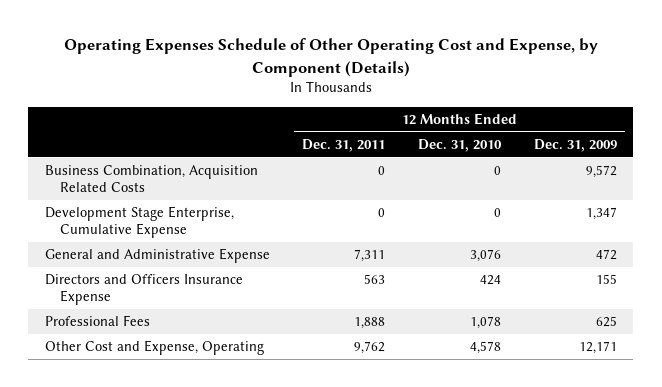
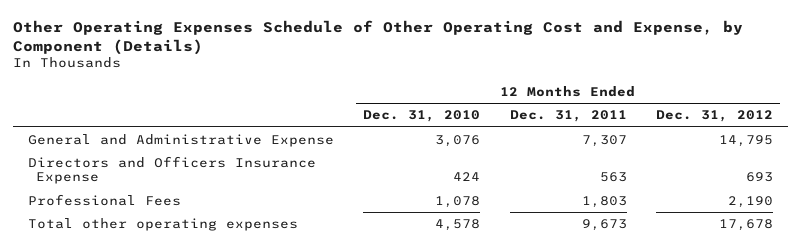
[63,38,598,77] Operating Expenses Schedule of Other Operating Cost and Expense, by Component (Details) -> [12,19,743,55] Other Operating Expenses Schedule of Other Operating Cost and Expense, by Component (Details)
[534,138,618,152] Dec. 31, 2009 -> none
none -> [656,110,774,123] Dec. 31, 2012
[44,165,258,192] Business Combination, Acquisition Related Costs -> none
[44,206,234,238] Development Stage Enterprise, Cumulative Expense -> none
[354,249,386,263] 7,311 -> [581,134,627,147] 7,307
[354,317,386,330] 1,888 -> [581,195,627,208] 1,803
[44,340,264,356] Other Cost and Expense, Operating -> [27,217,298,231] Total other operating expenses
[354,341,386,355] 9,762 -> [581,218,627,231] 9,673

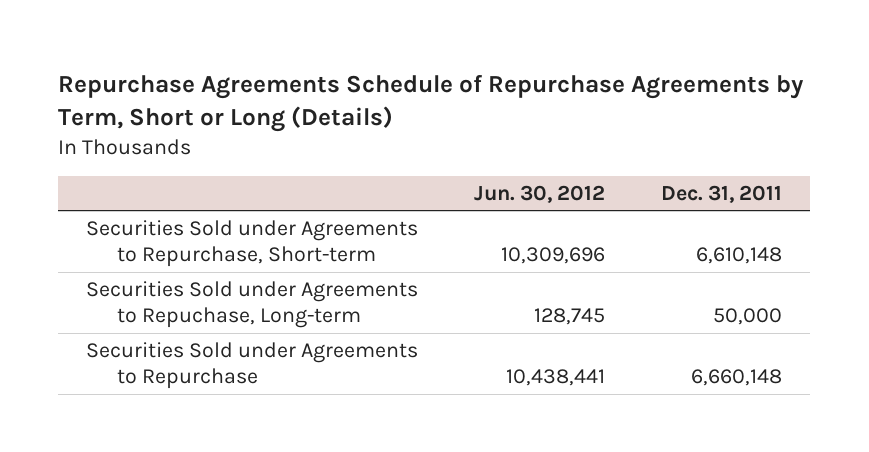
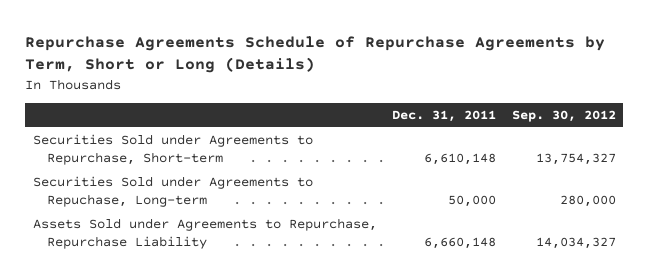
[474,184,606,203] Jun. 30, 2012 -> none
none -> [511,110,616,123] Sep. 30, 2012
[86,342,419,390] Securities Sold under Agreements to Repurchase -> [32,218,377,250] Assets Sold under Agreements to Repurchase, Repurchase Liability

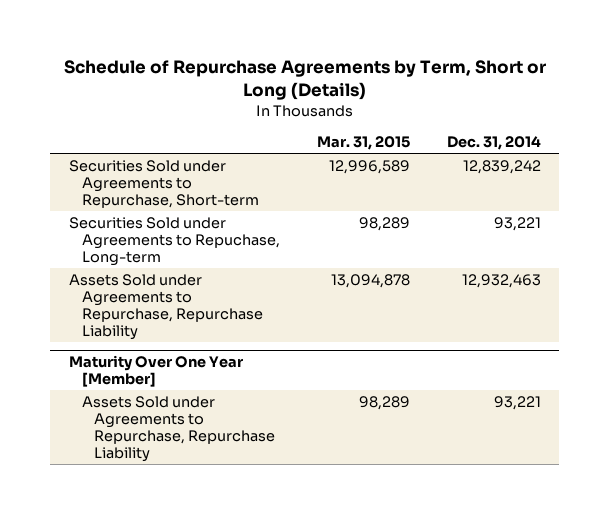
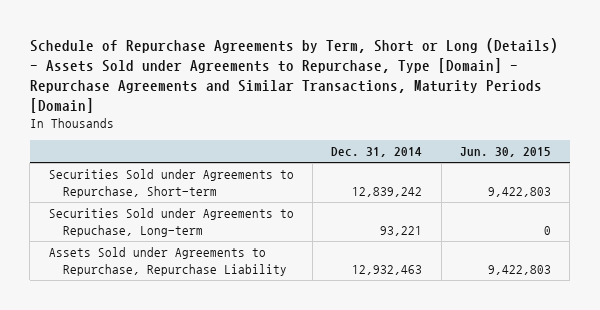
[63,60,546,100] Schedule of Repurchase Agreements by Term, Short or Long (Details) -> [29,37,558,113] Schedule of Repurchase Agreements by Term, Short or Long (Details) - Assets Sold under Agreements to Repurchase, Type [Domain] - Repurchase Agreements and Similar Transactions, Maturity Periods [Domain]
[316,136,410,151] Mar. 31, 2015 -> none
none -> [459,147,551,158] Jun. 30, 2015
[68,355,243,388] Maturity Over One Year [Member] -> none
[81,395,276,462] Assets Sold under Agreements to Repurchase, Repurchase Liability -> none

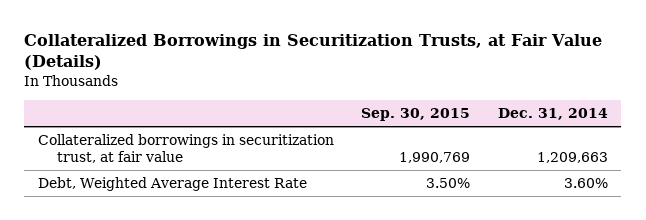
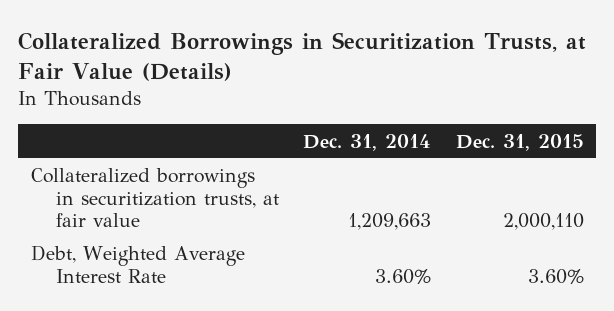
[361,108,471,122] Sep. 30, 2015 -> none
none -> [455,133,584,151] Dec. 31, 2015
[38,134,335,164] Collateralized borrowings in securitization trust, at fair value -> [30,168,280,227] Collateralized borrowings in securitization trusts, at fair value

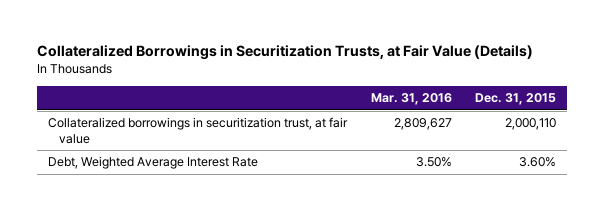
[303,133,432,151] Dec. 31, 2014 -> none
none -> [370,93,452,106] Mar. 31, 2016
[30,168,280,227] Collateralized borrowings in securitization trusts, at fair value -> [48,117,349,144] Collateralized borrowings in securitization trust, at fair value

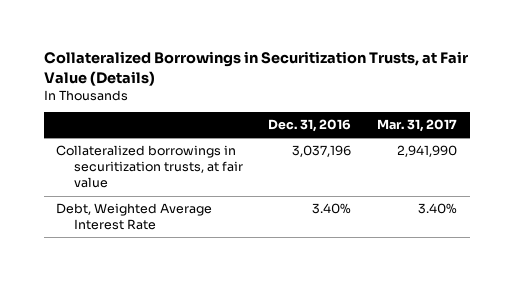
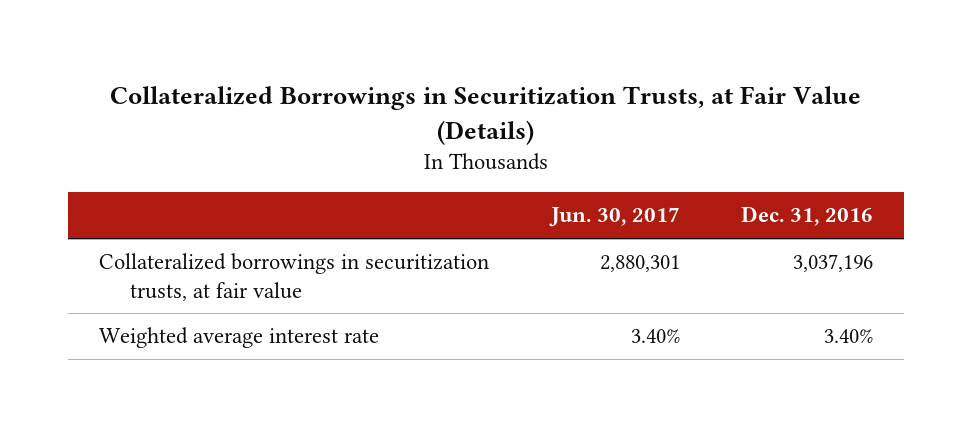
[377,119,458,133] Mar. 31, 2017 -> none
none -> [548,207,680,228] Jun. 30, 2017
[56,203,213,231] Debt, Weighted Average Interest Rate -> [99,327,380,349] Weighted average interest rate

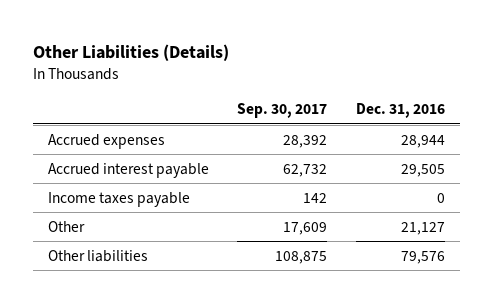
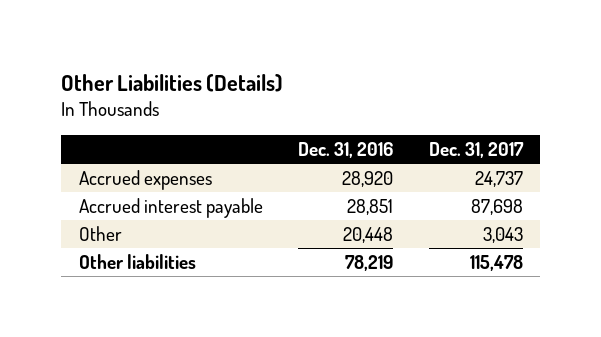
[237,103,328,119] Sep. 30, 2017 -> none
none -> [428,142,524,159] Dec. 31, 2017
[47,191,190,207] Income taxes payable -> none
[401,134,446,148] 28,944 -> [342,171,394,188] 28,920
[401,163,446,177] 29,505 -> [347,199,394,216] 28,851
[401,221,446,235] 21,127 -> [343,227,394,244] 20,448
[401,250,446,264] 79,576 -> [345,255,394,272] 78,219

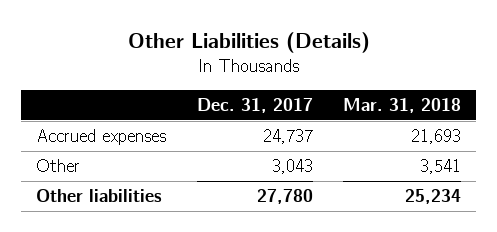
[298,142,394,159] Dec. 31, 2016 -> none
none -> [342,97,461,113] Mar. 31, 2018
[78,198,263,219] Accrued interest payable -> none
[469,255,523,272] 115,478 -> [256,188,313,204] 27,780

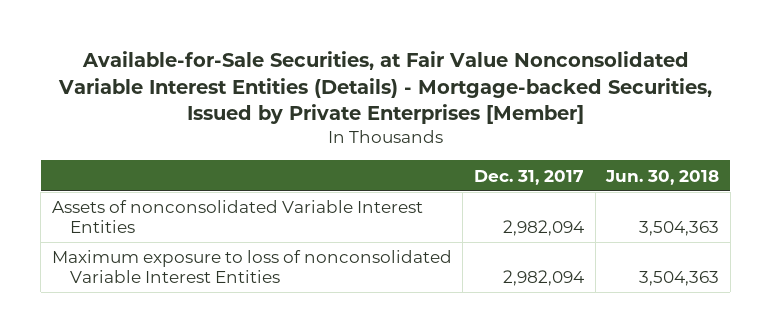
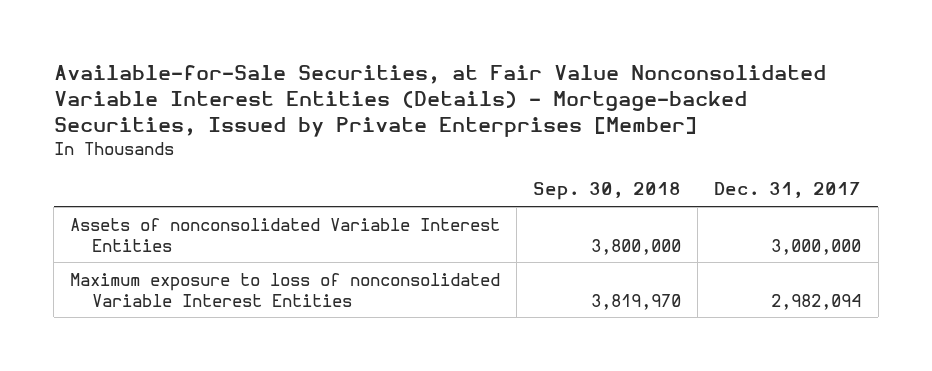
[605,169,720,185] Jun. 30, 2018 -> none
none -> [533,182,682,201] Sep. 30, 2018
[503,219,585,236] 2,982,094 -> [771,238,862,255] 3,000,000

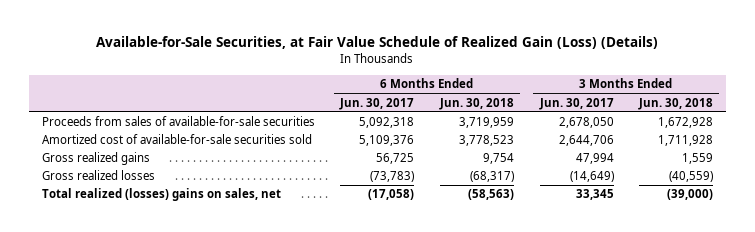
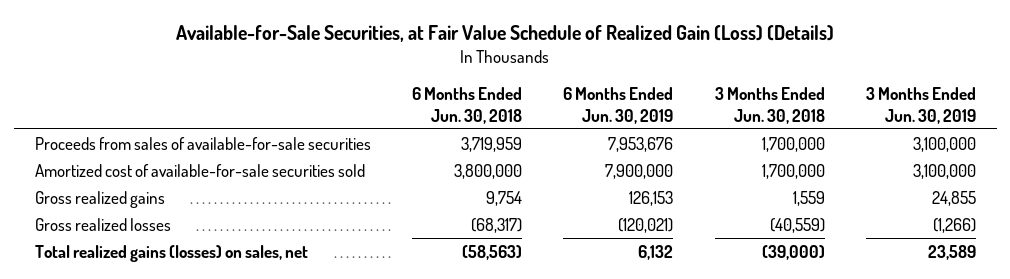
[339,97,415,110] Jun. 30, 2017 -> none
[538,97,614,110] Jun. 30, 2017 -> none
none -> [563,86,674,124] 6 Months Ended Jun. 30, 2019
none -> [865,86,976,124] 3 Months Ended Jun. 30, 2019
[658,117,714,129] 1,672,928 -> [761,136,825,152] 1,700,000
[458,135,514,147] 3,778,523 -> [453,163,522,179] 3,800,000
[658,135,714,147] 1,711,928 -> [761,163,825,179] 1,700,000
[41,188,281,202] Total realized (losses) gains on sales, net -> [34,244,308,262] Total realized gains (losses) on sales, net

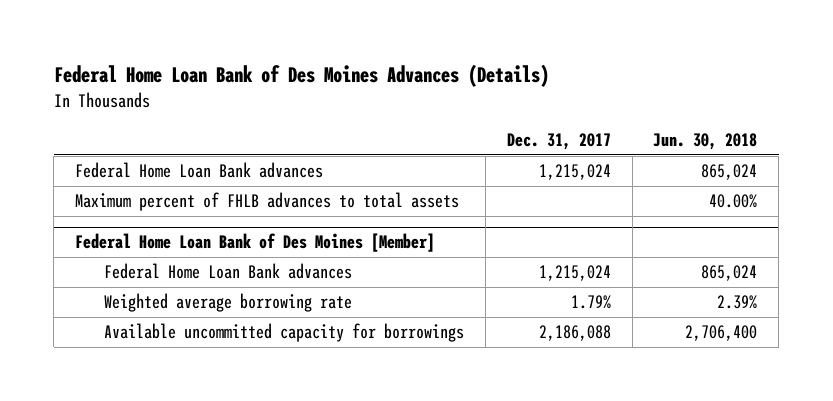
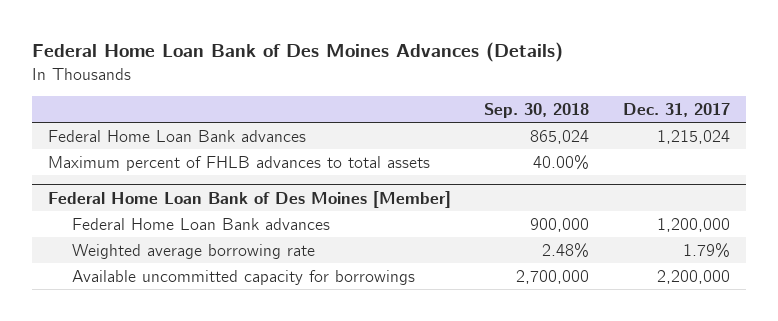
[653,133,758,151] Jun. 30, 2018 -> none
none -> [484,103,590,119] Sep. 30, 2018
[538,265,611,282] 1,215,024 -> [656,217,730,232] 1,200,000
[538,325,611,342] 2,186,088 -> [656,269,730,284] 2,200,000

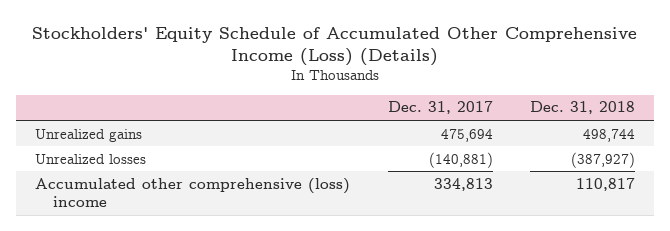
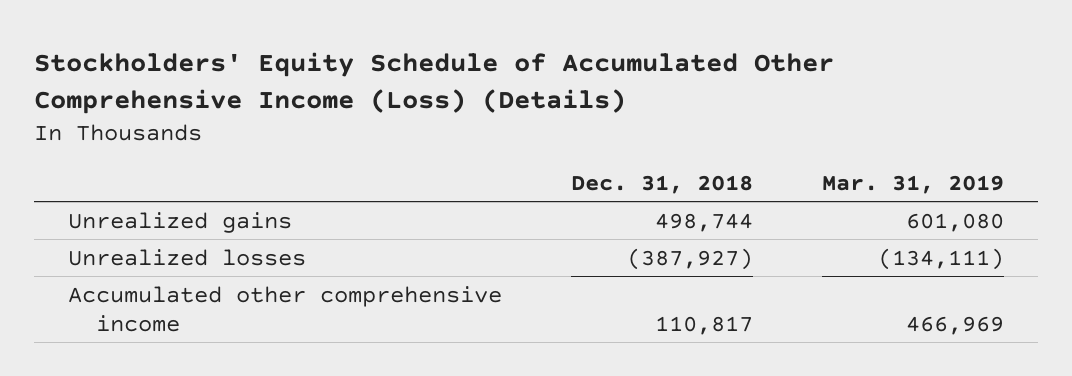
[387,101,493,115] Dec. 31, 2017 -> none
none -> [821,174,1004,194] Mar. 31, 2019
[35,177,351,208] Accumulated other comprehensive (loss) income -> [68,285,503,332] Accumulated other comprehensive income

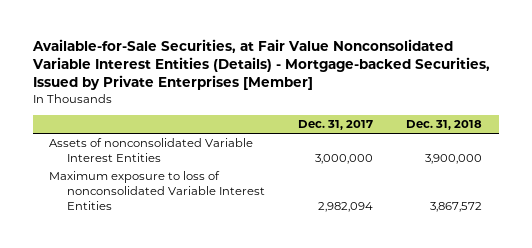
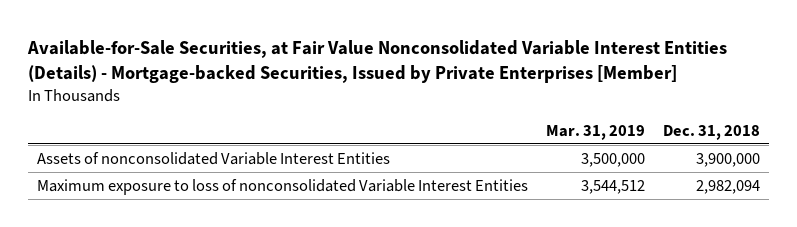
[298,119,374,130] Dec. 31, 2017 -> none
none -> [546,124,646,140] Mar. 31, 2019
[430,201,483,212] 3,867,572 -> [696,179,761,194] 2,982,094

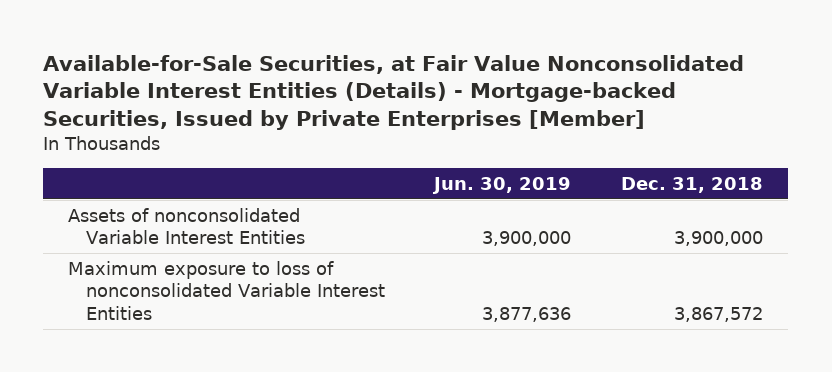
[546,124,646,140] Mar. 31, 2019 -> none
none -> [432,176,572,194] Jun. 30, 2019
[696,179,761,194] 2,982,094 -> [674,306,764,322] 3,867,572

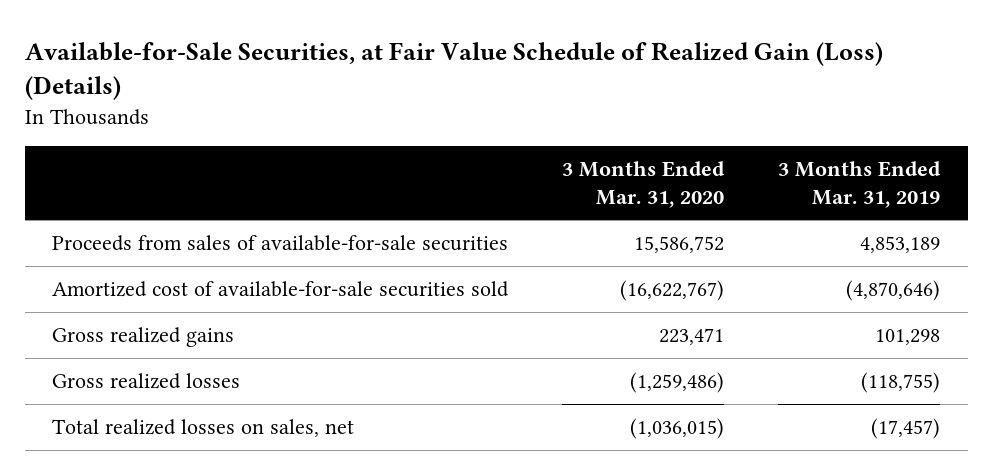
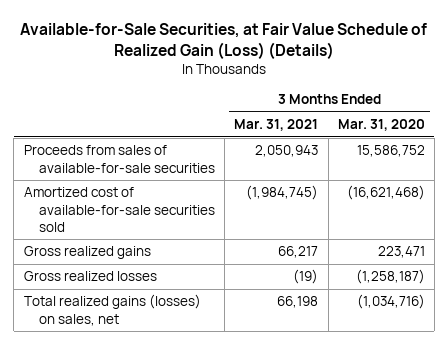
[778,160,942,208] 3 Months Ended Mar. 31, 2019 -> none
none -> [234,119,319,132] Mar. 31, 2021
[620,279,725,301] (16,622,767) -> [346,185,425,201] (16,621,468)
[630,371,725,393] (1,259,486) -> [355,269,425,285] (1,258,187)
[52,418,355,437] Total realized losses on sales, net -> [23,294,201,326] Total realized gains (losses) on sales, net
[630,417,725,439] (1,036,015) -> [356,294,425,310] (1,034,716)

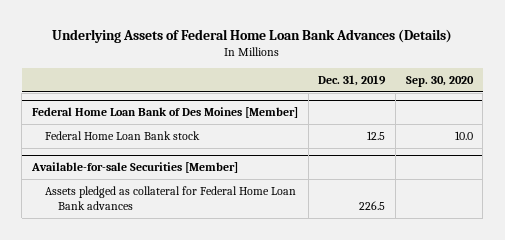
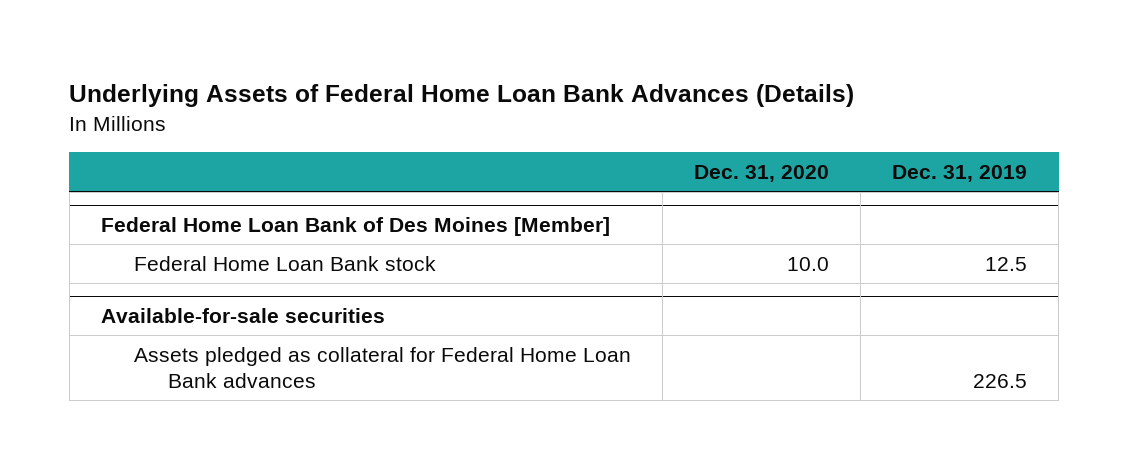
[405,75,474,87] Sep. 30, 2020 -> none
none -> [694,165,830,183] Dec. 31, 2020
[30,162,238,174] Available-for-sale Securities [Member] -> [100,307,385,323] Available-for-sale securities

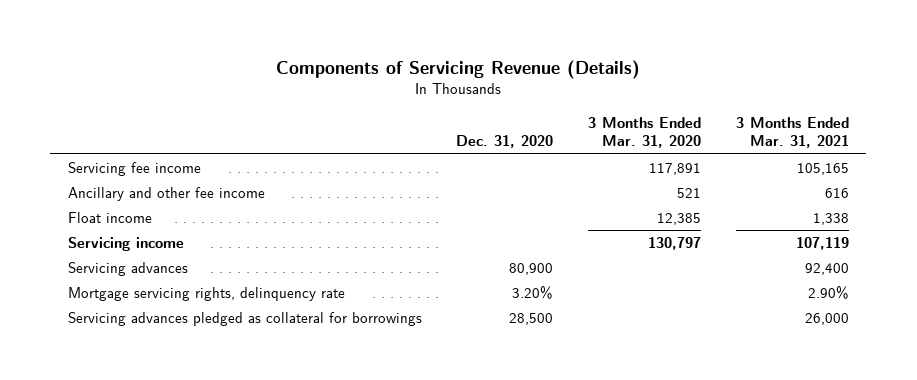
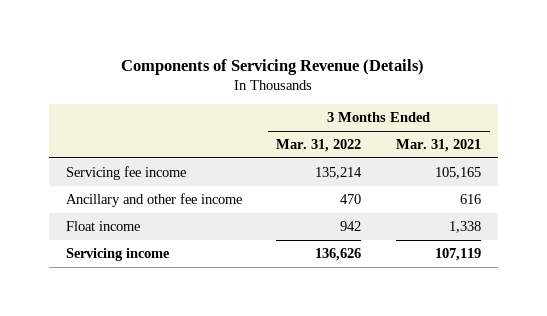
[456,135,554,149] Dec. 31, 2020 -> none
[588,116,702,149] 3 Months Ended Mar. 31, 2020 -> none
none -> [276,138,362,152] Mar. 31, 2022
[67,262,188,277] Servicing advances -> none
[67,287,345,302] Mortgage servicing rights, delinquency rate -> none
[67,312,422,327] Servicing advances pledged as collateral for borrowings -> none

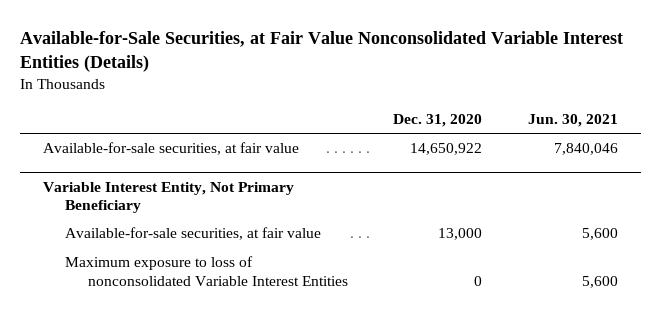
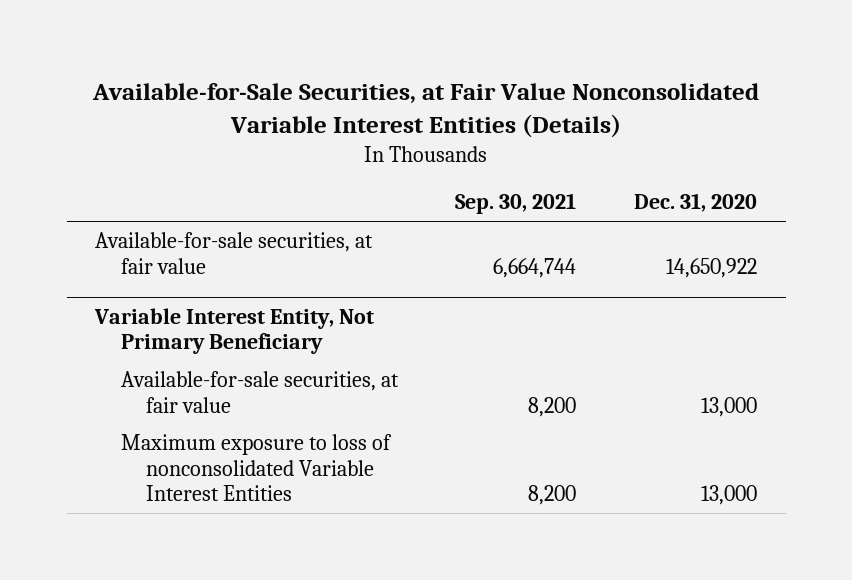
[527,113,618,127] Jun. 30, 2021 -> none
none -> [455,193,577,215] Sep. 30, 2021
[474,275,483,286] 0 -> [700,485,757,506] 13,000

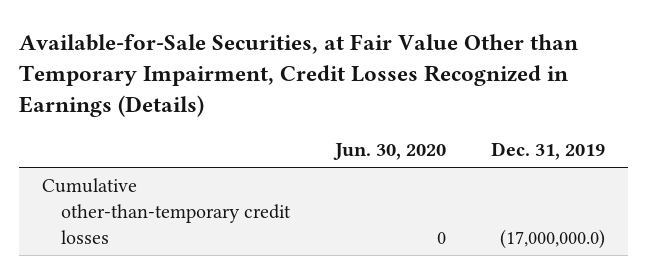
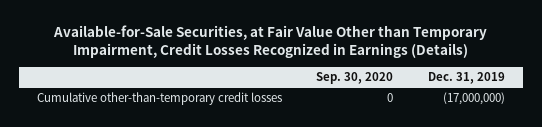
[333,142,447,160] Jun. 30, 2020 -> none
none -> [316,72,394,85] Sep. 30, 2020
[500,228,606,249] (17,000,000.0) -> [443,92,506,106] (17,000,000)

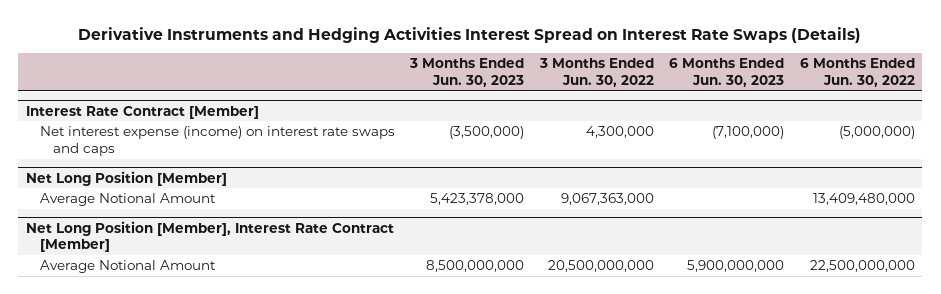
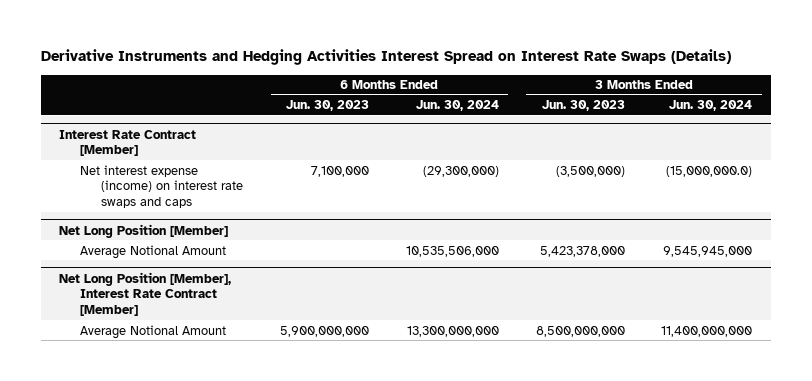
[538,58,654,88] 3 Months Ended Jun. 30, 2022 -> none
[799,58,915,88] 6 Months Ended Jun. 30, 2022 -> none
none -> [415,100,499,112] Jun. 30, 2024
none -> [669,100,753,112] Jun. 30, 2024
[712,126,785,140] (7,100,000) -> [310,165,369,177] 7,100,000

